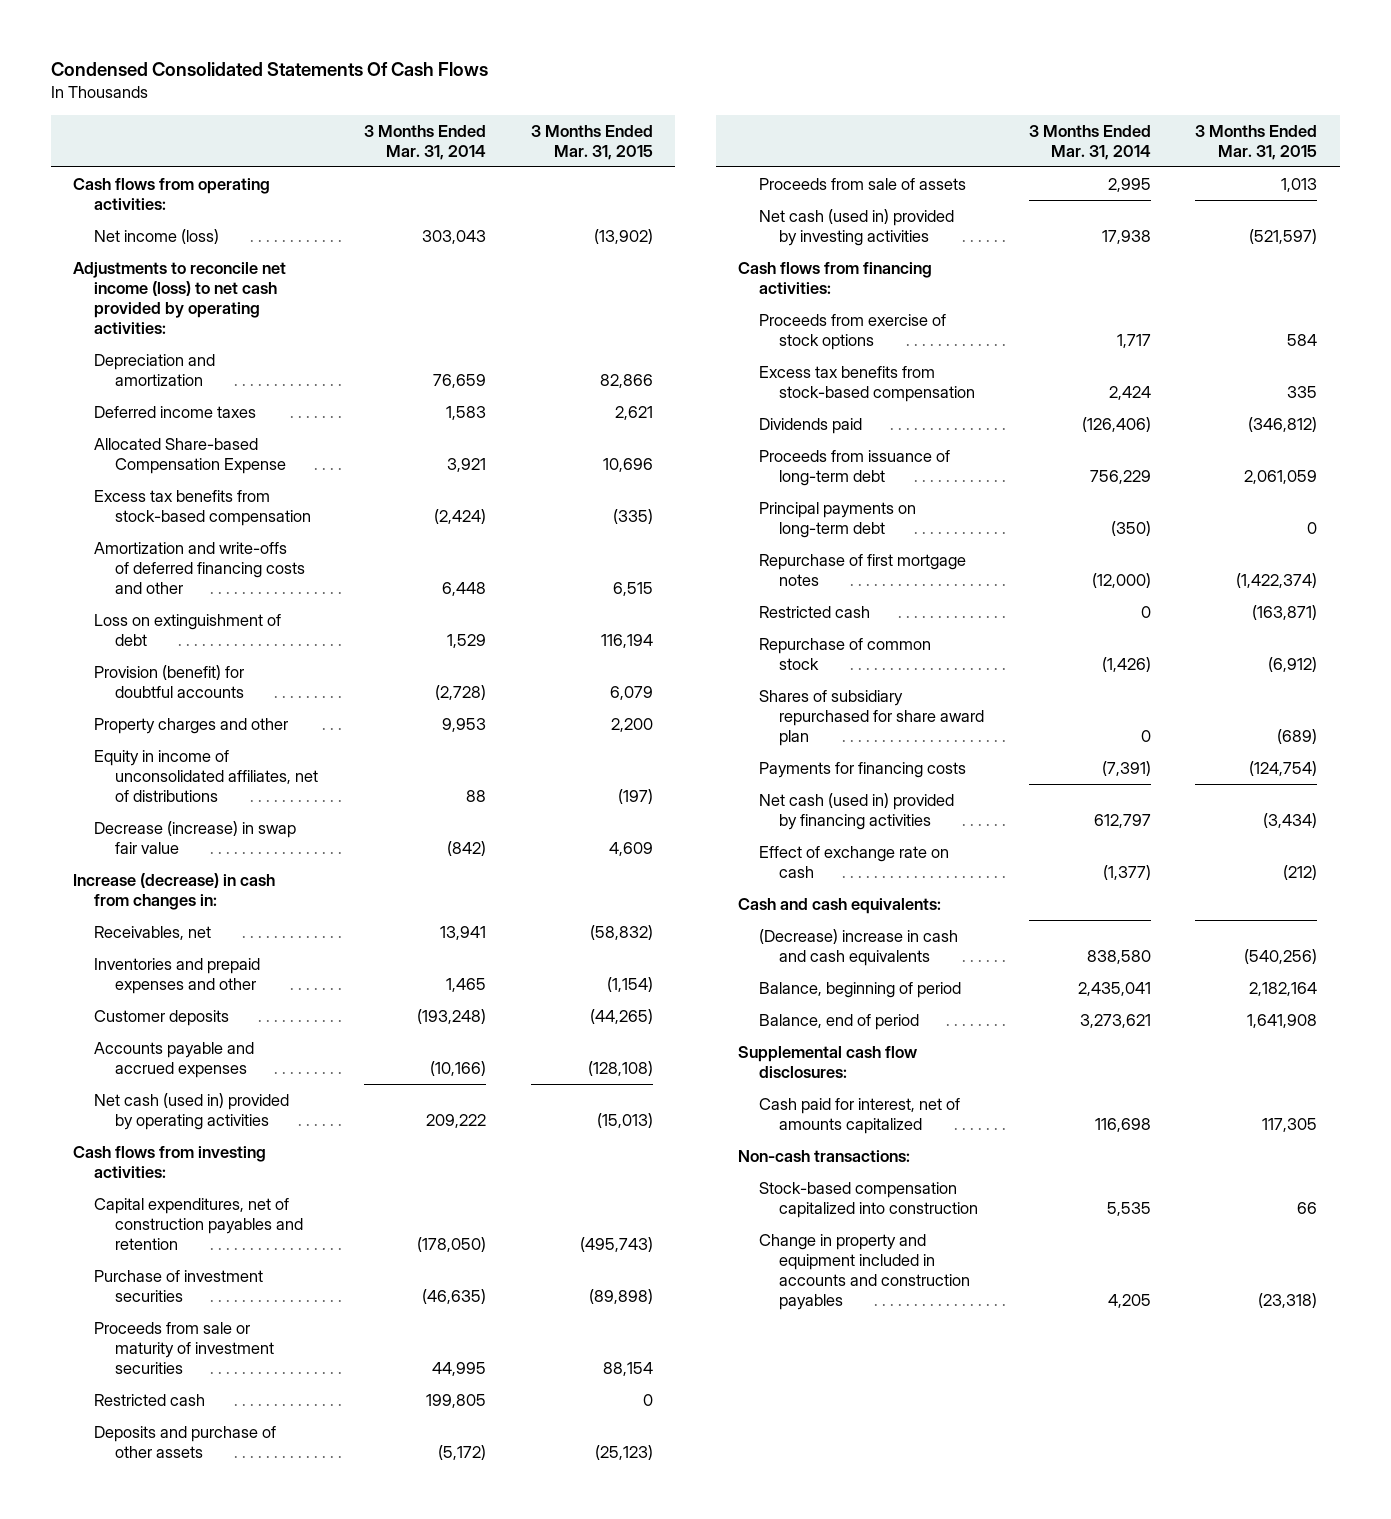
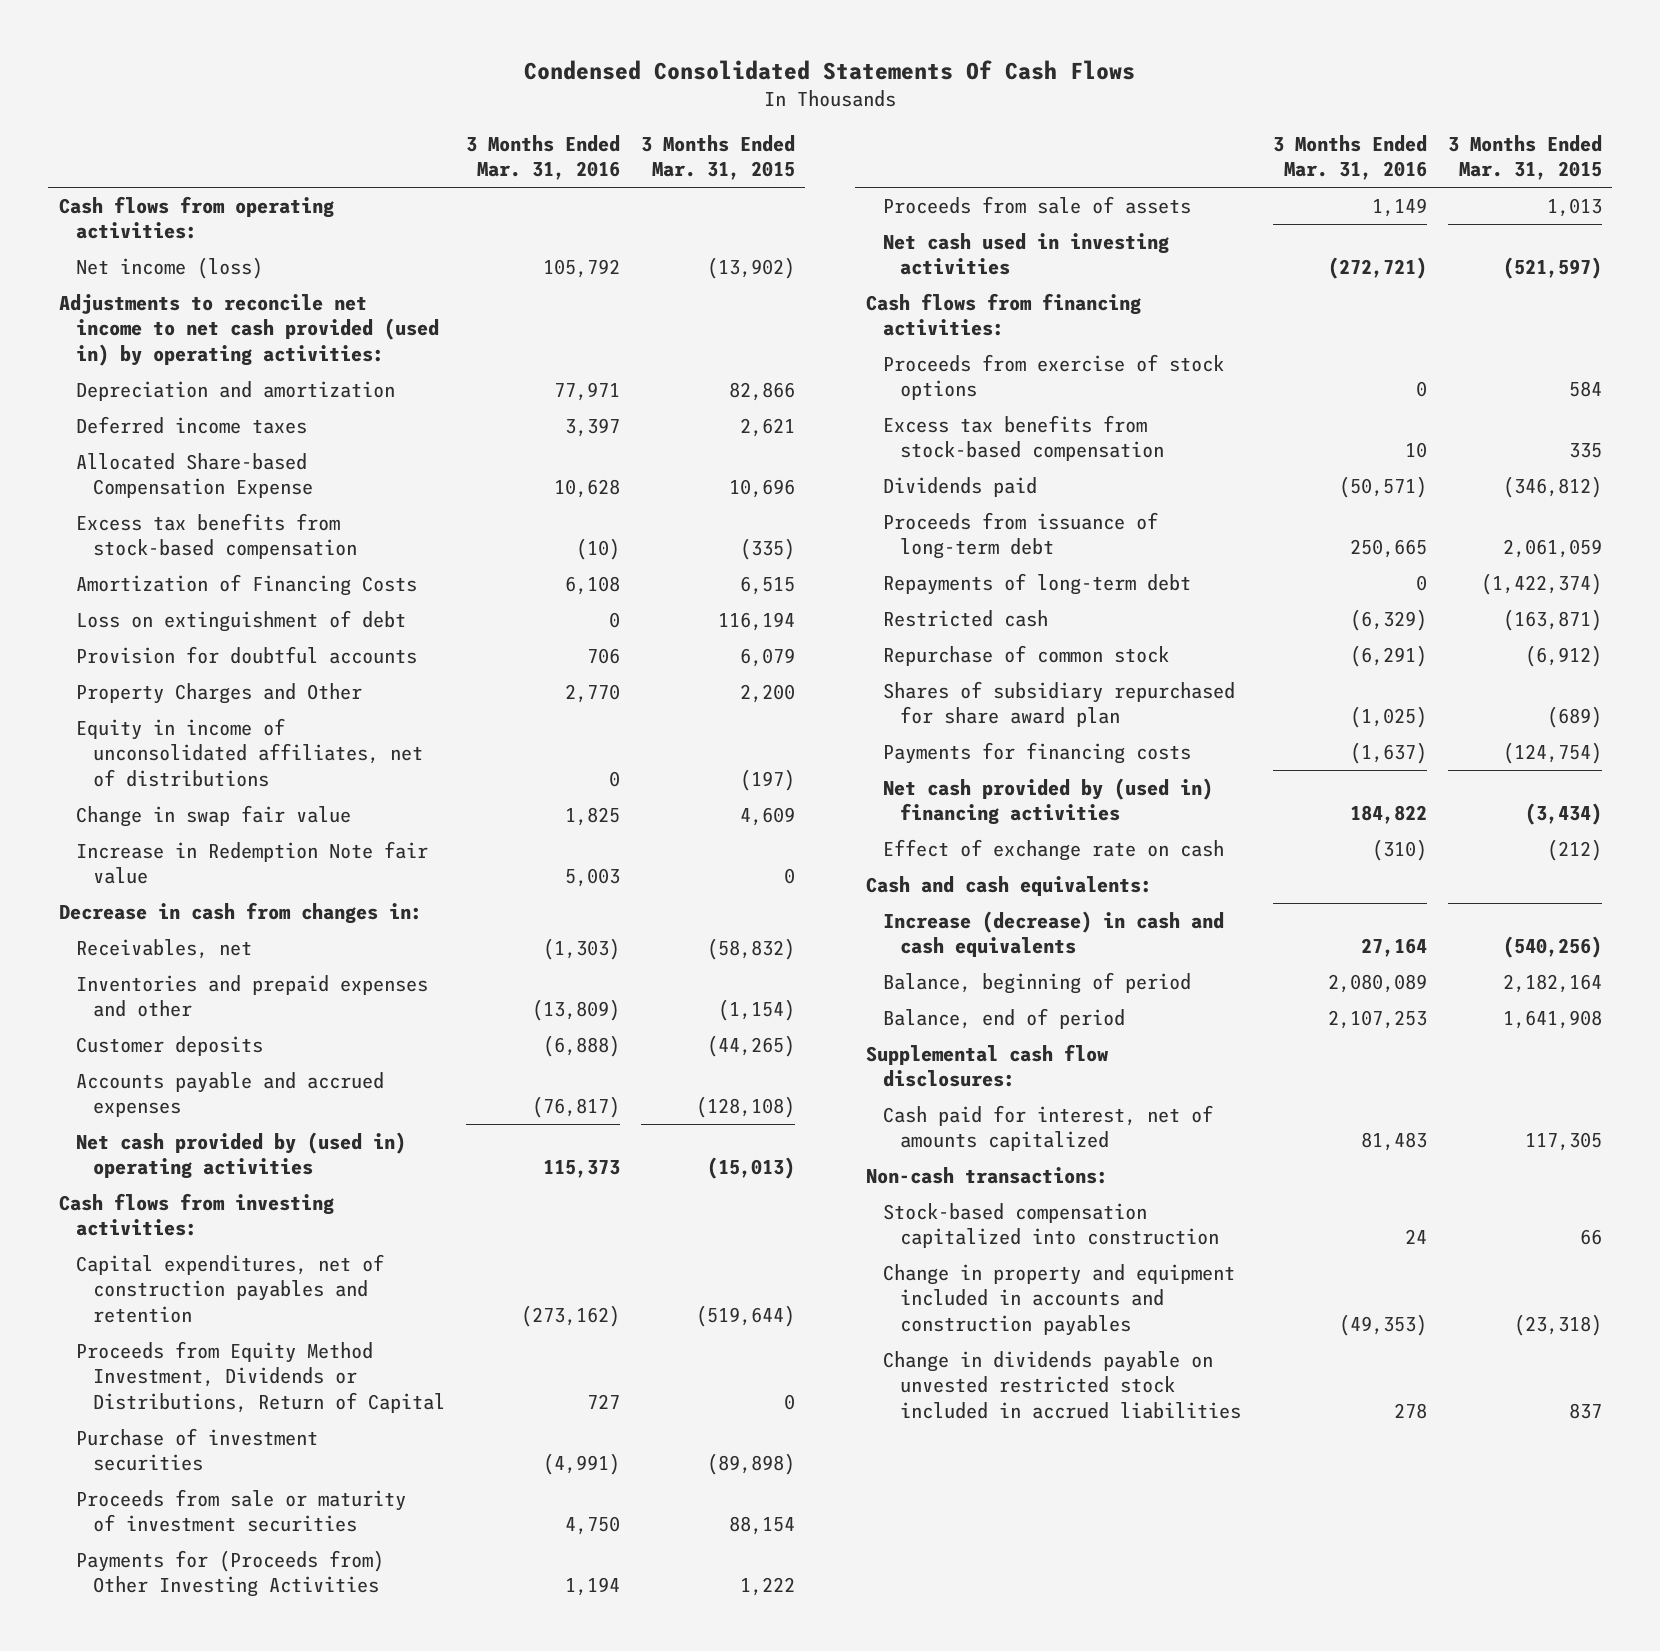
[364,124,487,160] 3 Months Ended Mar. 31, 2014 -> none
none -> [466,134,621,181] 3 Months Ended Mar. 31, 2016
[73,262,287,334] Adjustments to reconcile net income (loss) to net cash provided by operating activities: -> [58,293,439,366] Adjustments to reconcile net income to net cash provided (used in) by operating activities:
[93,542,305,594] Amortization and write-offs of deferred financing costs and other -> [75,573,417,596] Amortization of Financing Costs
[93,665,244,699] Provision (benefit) for doubtful accounts -> [75,645,417,664] Provision for doubtful accounts
[93,718,288,735] Property charges and other -> [75,682,362,704] Property Charges and Other
[93,821,296,855] Decrease (increase) in swap fair value -> [75,804,351,827] Change in swap fair value
none -> [75,840,428,885] Increase in Redemption Note fair value
[73,873,276,911] Increase (decrease) in cash from changes in: -> [58,901,422,924] Decrease in cash from changes in:
[93,1093,289,1131] Net cash (used in) provided by operating activities -> [75,1131,406,1180] Net cash provided by (used in) operating activities
[579,1236,653,1252] (495,743) -> [695,1304,795,1327] (519,644)
none -> [75,1340,446,1413] Proceeds from Equity Method Investment, Dividends or Distributions, Return of Capital
[93,1394,205,1407] Restricted cash -> none
[93,1426,276,1459] Deposits and purchase of other assets -> none
none -> [75,1549,384,1598] Payments for (Proceeds from) Other Investing Activities
[758,209,954,247] Net cash (used in) provided by investing activities -> [882,232,1169,276] Net cash used in investing activities
[758,554,966,587] Repurchase of first mortgage notes -> none
[758,502,916,539] Principal payments on long-term debt -> [882,572,1191,595] Repayments of long-term debt
[1307,522,1318,535] 0 -> [1480,572,1602,595] (1,422,374)
[758,793,954,831] Net cash (used in) provided by financing activities -> [882,777,1213,826] Net cash provided by (used in) financing activities
[758,929,958,967] (Decrease) increase in cash and cash equivalents -> [882,910,1224,958] Increase (decrease) in cash and cash equivalents
none -> [882,1350,1242,1419] Change in dividends payable on unvested restricted stock included in accrued liabilities

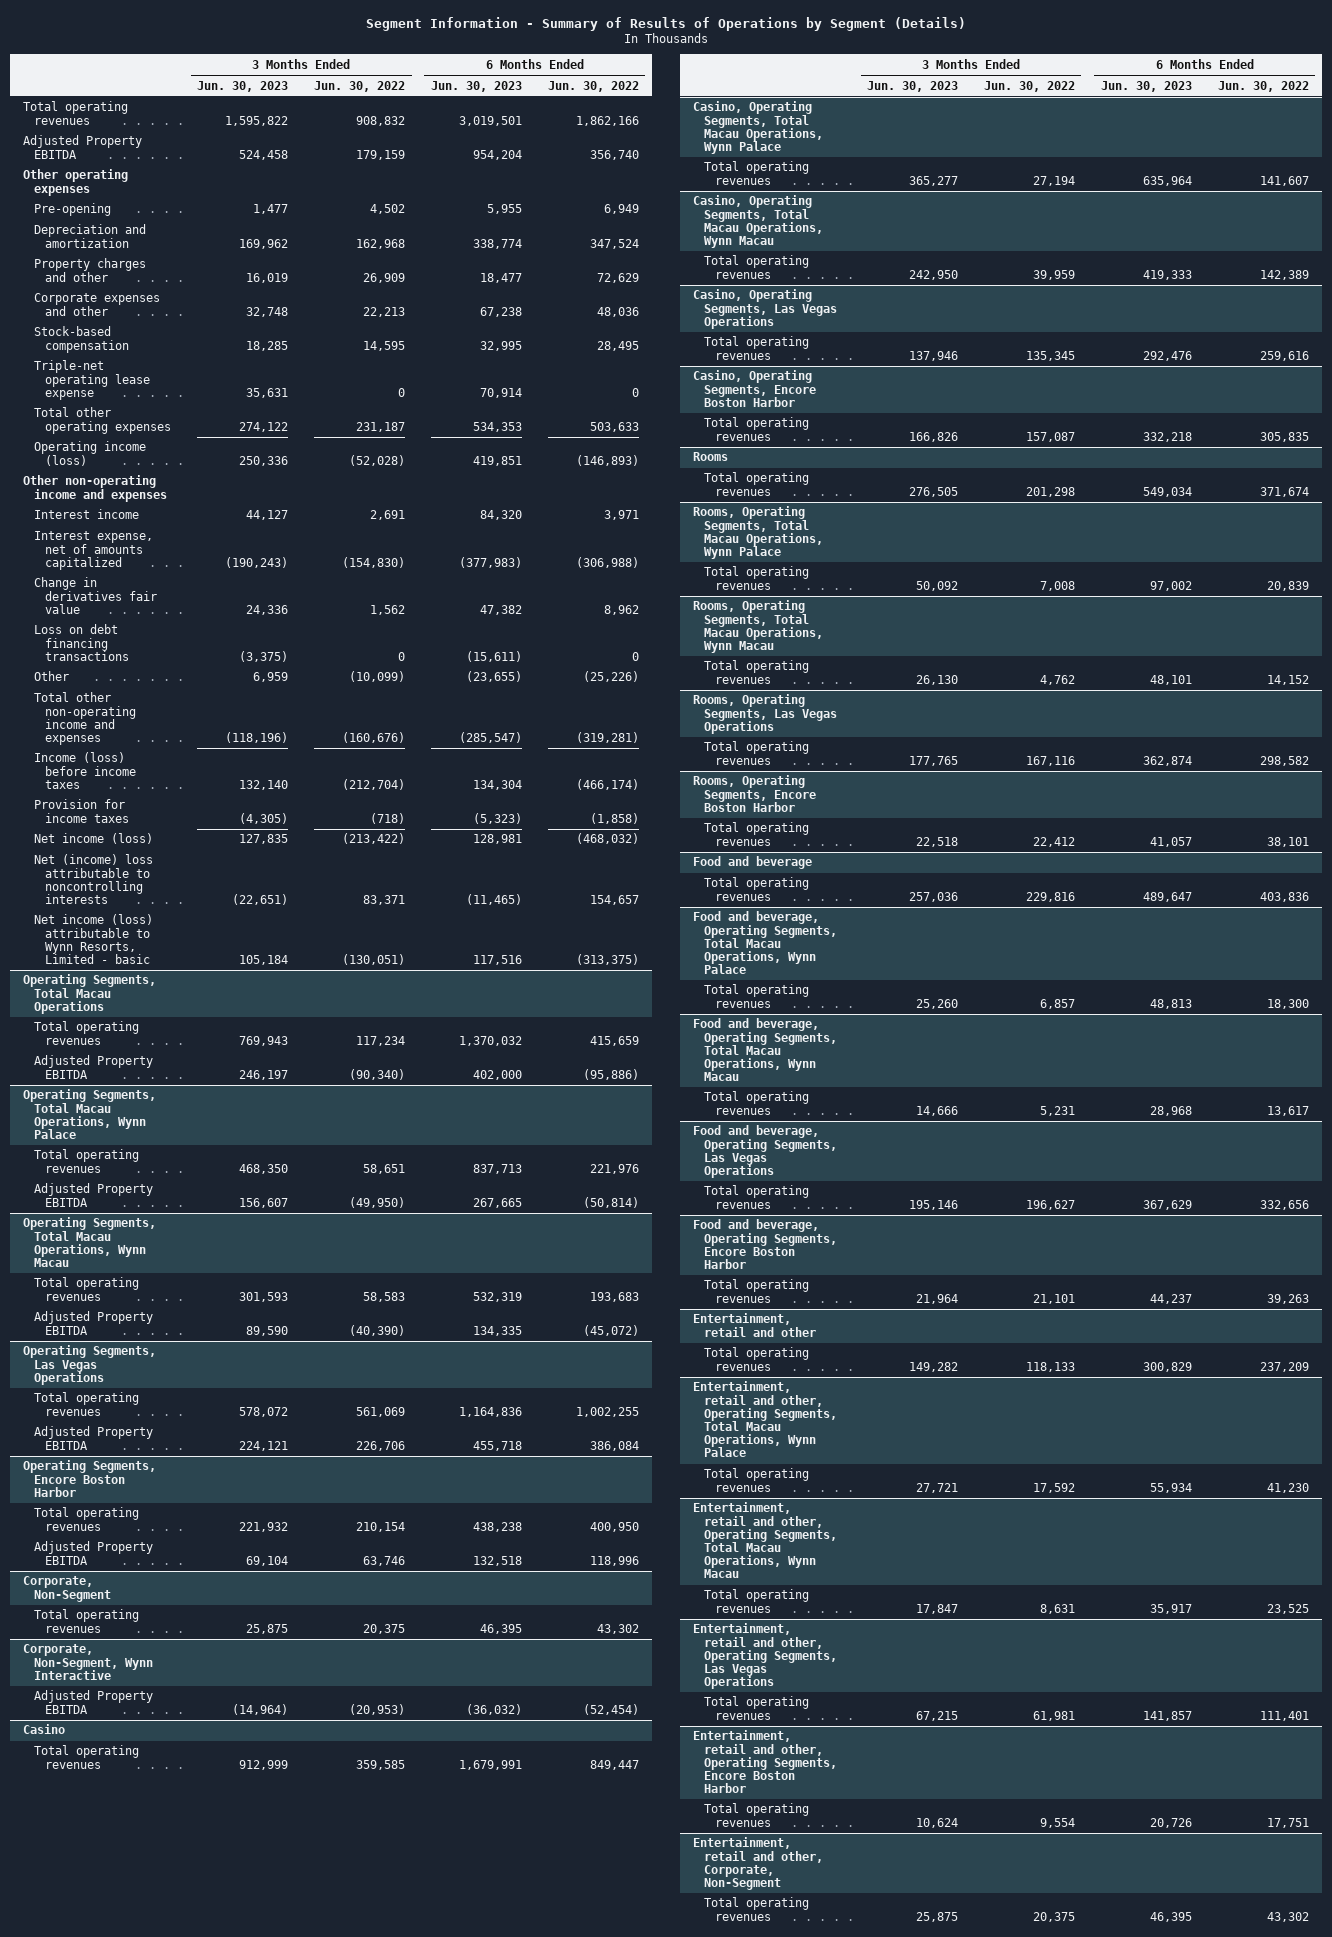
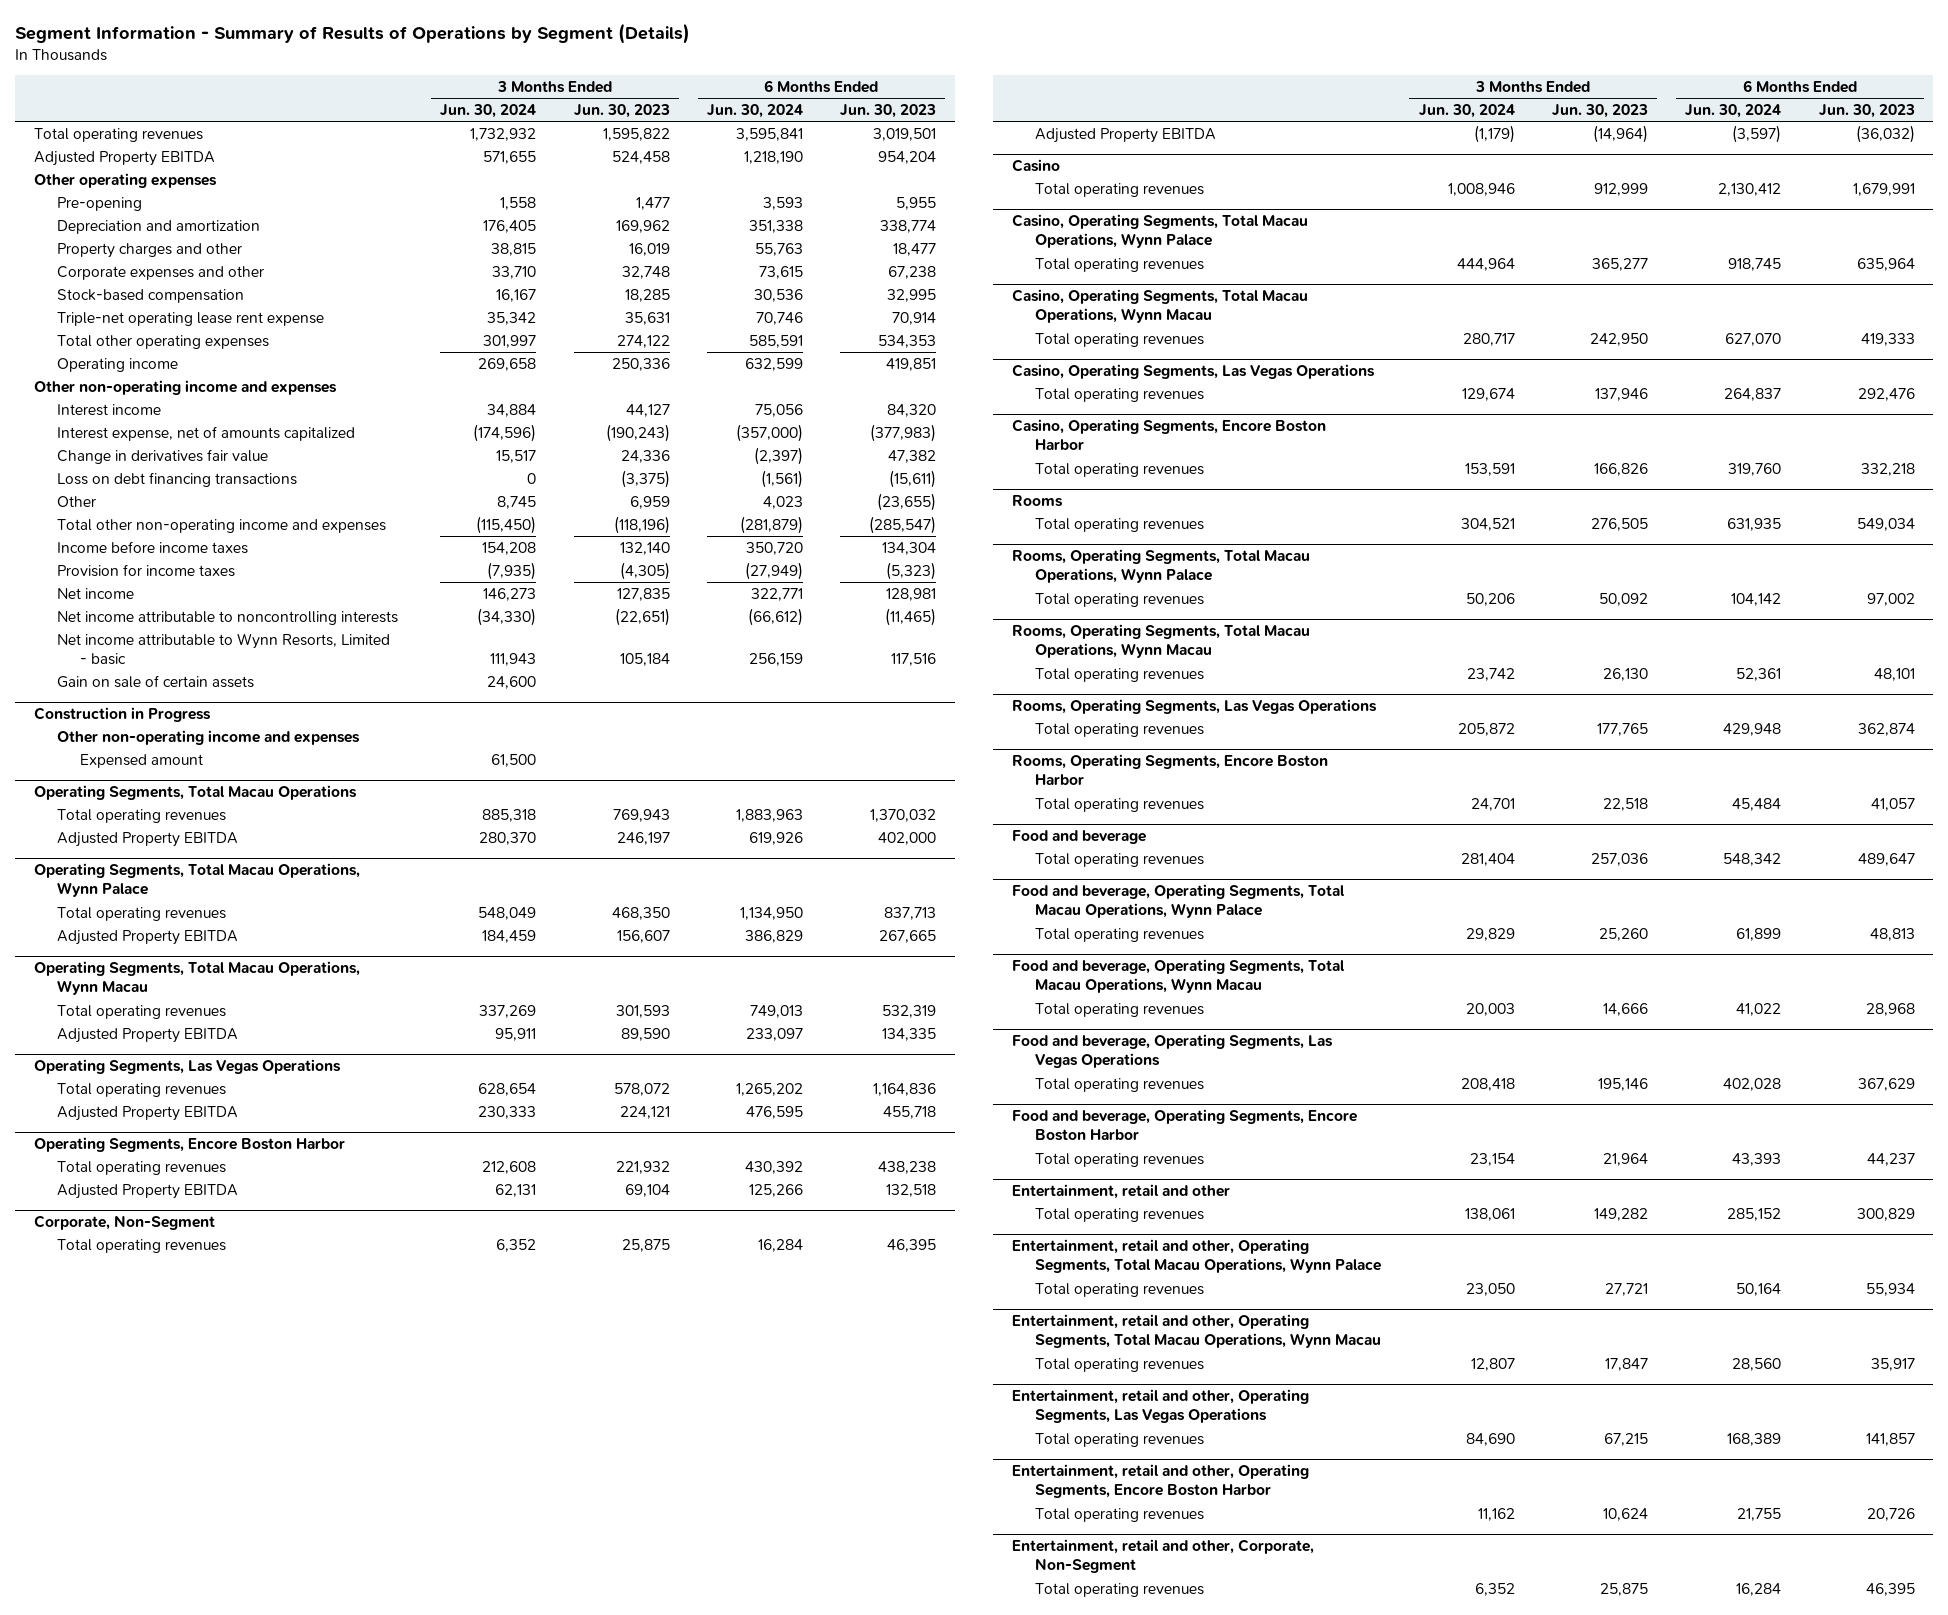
[314,80,406,92] Jun. 30, 2022 -> none
[547,80,639,92] Jun. 30, 2022 -> none
none -> [440,104,537,119] Jun. 30, 2024
none -> [706,104,803,119] Jun. 30, 2024
[34,360,151,400] Triple-net operating lease expense -> [56,311,324,326] Triple-net operating lease rent expense
[34,441,147,466] Operating income (loss) -> [56,357,178,372] Operating income
[34,752,137,789] Income (loss) before income taxes -> [56,540,248,554] Income before income taxes
[34,833,154,845] Net income (loss) -> [56,587,134,599] Net income
[34,854,154,905] Net (income) loss attributable to noncontrolling interests -> [56,610,398,625] Net income attributable to noncontrolling interests
[34,914,154,965] Net income (loss) attributable to Wynn Resorts, Limited - basic -> [56,632,390,665] Net income attributable to Wynn Resorts, Limited - basic
none -> [56,674,254,688] Gain on sale of certain assets
none -> [33,707,211,723] Construction in Progress
none -> [56,729,360,745] Other non-operating income and expenses
none -> [80,753,204,768] Expensed amount
[23,1644,154,1680] Corporate, Non-Segment, Wynn Interactive -> none

